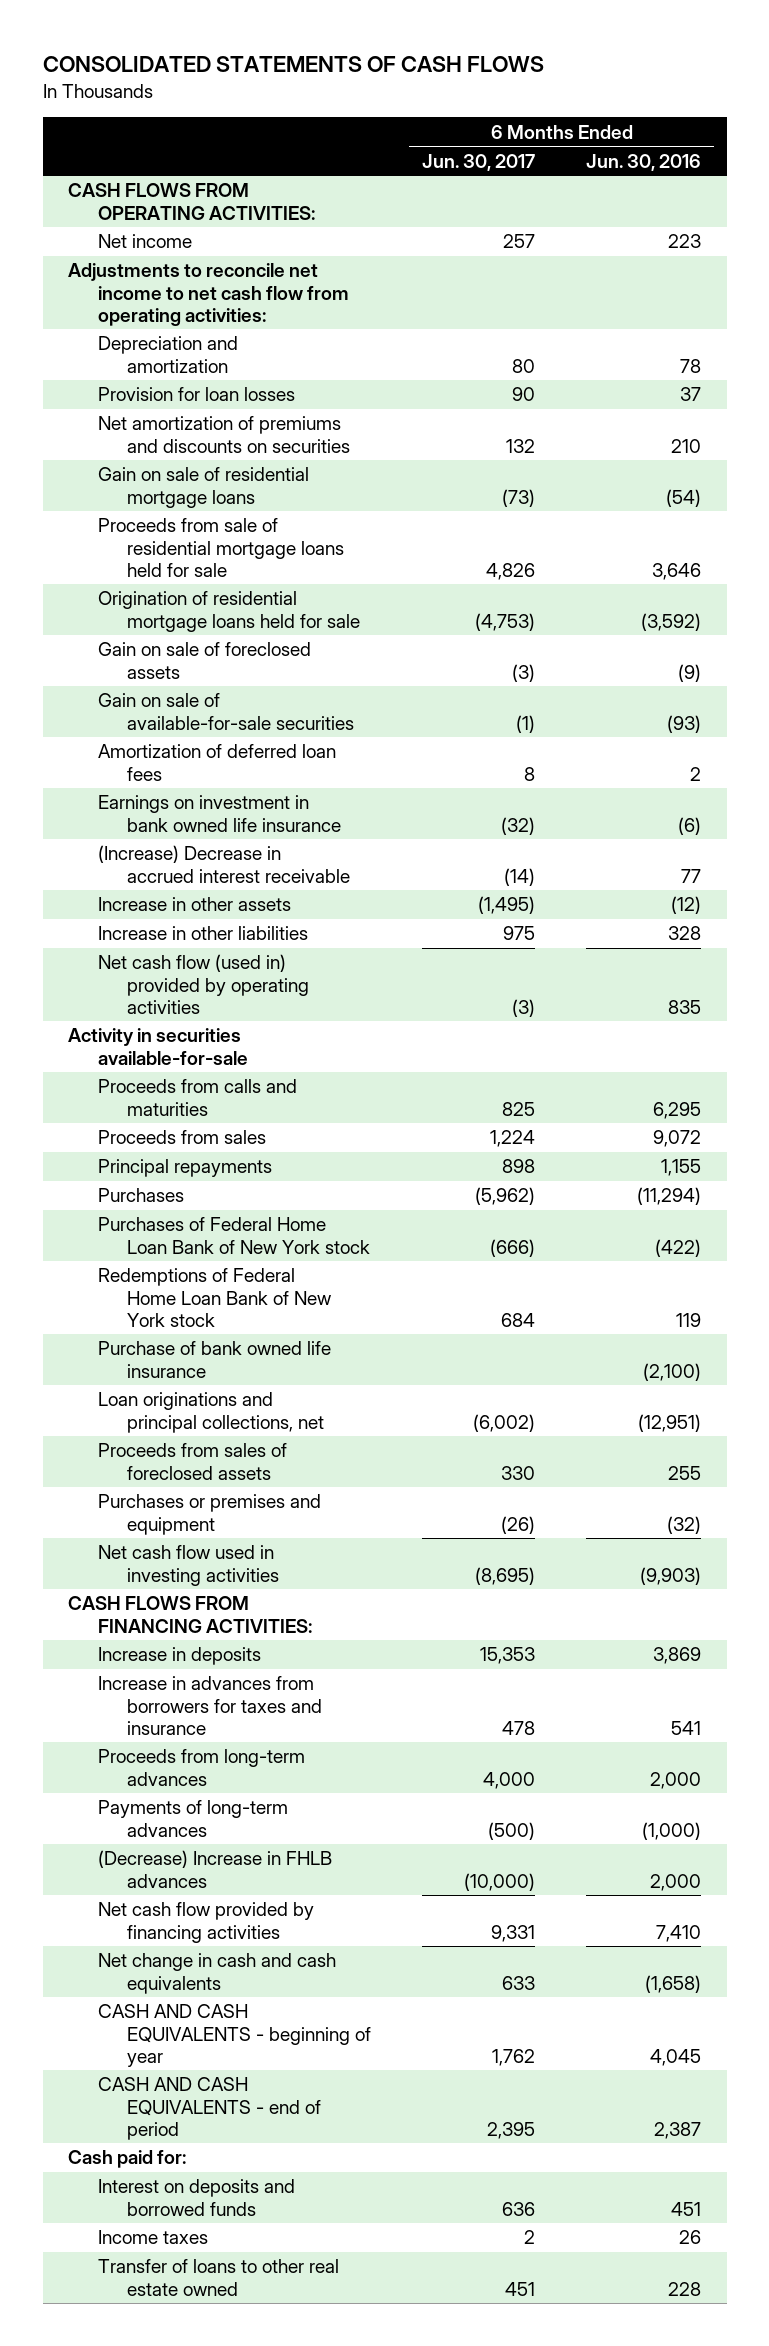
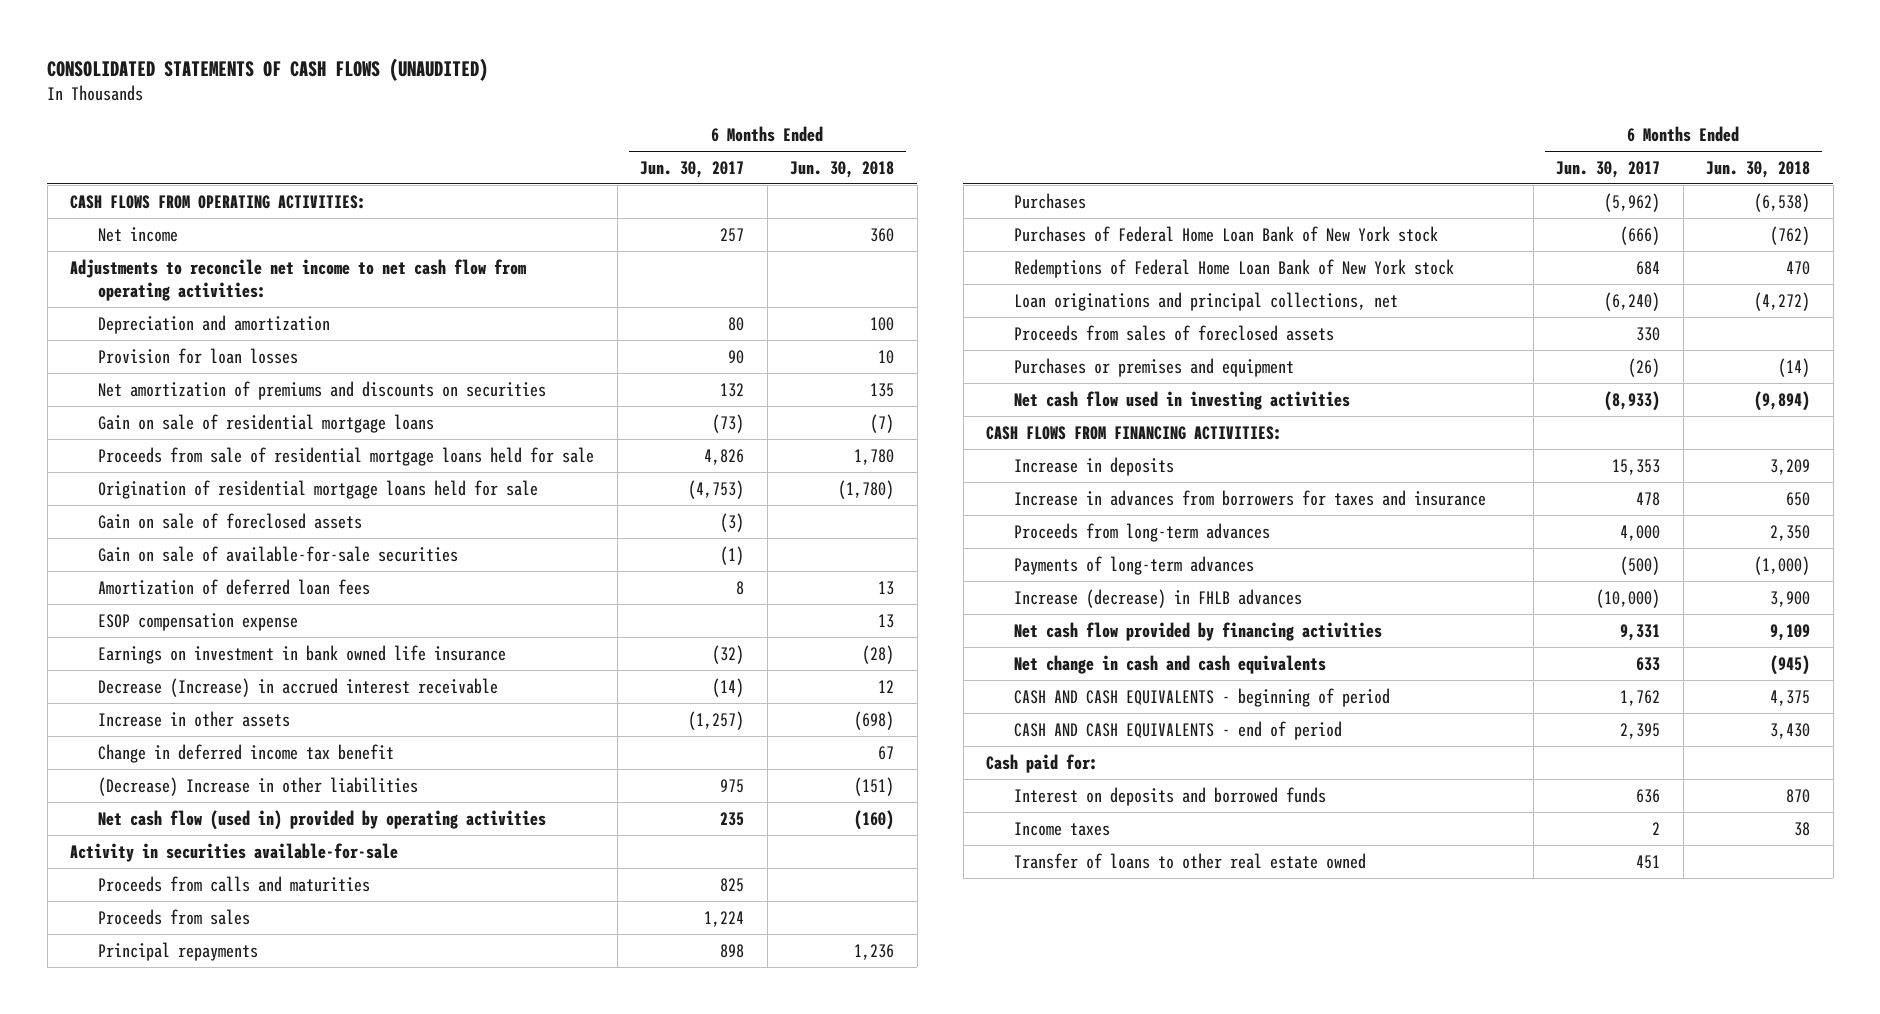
[42,56,544,73] CONSOLIDATED STATEMENTS OF CASH FLOWS -> [47,57,489,81] CONSOLIDATED STATEMENTS OF CASH FLOWS (UNAUDITED)
[586,153,702,171] Jun. 30, 2016 -> none
none -> [790,160,895,178] Jun. 30, 2018
none -> [98,612,299,631] ESOP compensation expense
[97,845,351,883] (Increase) Decrease in accrued interest receivable -> [98,677,499,697] Decrease (Increase) in accrued interest receivable
[478,896,536,915] (1,495) -> [688,710,745,730] (1,257)
none -> [98,743,395,763] Change in deferred income tax benefit
[97,926,308,941] Increase in other liabilities -> [98,776,419,796] (Decrease) Increase in other liabilities
[512,998,536,1017] (3) -> [720,811,745,826] 235
[97,1341,331,1378] Purchase of bank owned life insurance -> none
[473,1413,536,1432] (6,002) -> [1604,291,1661,311] (6,240)
[475,1566,536,1585] (8,695) -> [1604,390,1661,411] (8,933)
[97,1850,332,1888] (Decrease) Increase in FHLB advances -> [1014,588,1303,608] Increase (decrease) in FHLB advances
[97,2004,372,2067] CASH AND CASH EQUIVALENTS - beginning of year -> [1014,687,1391,707] CASH AND CASH EQUIVALENTS - beginning of period

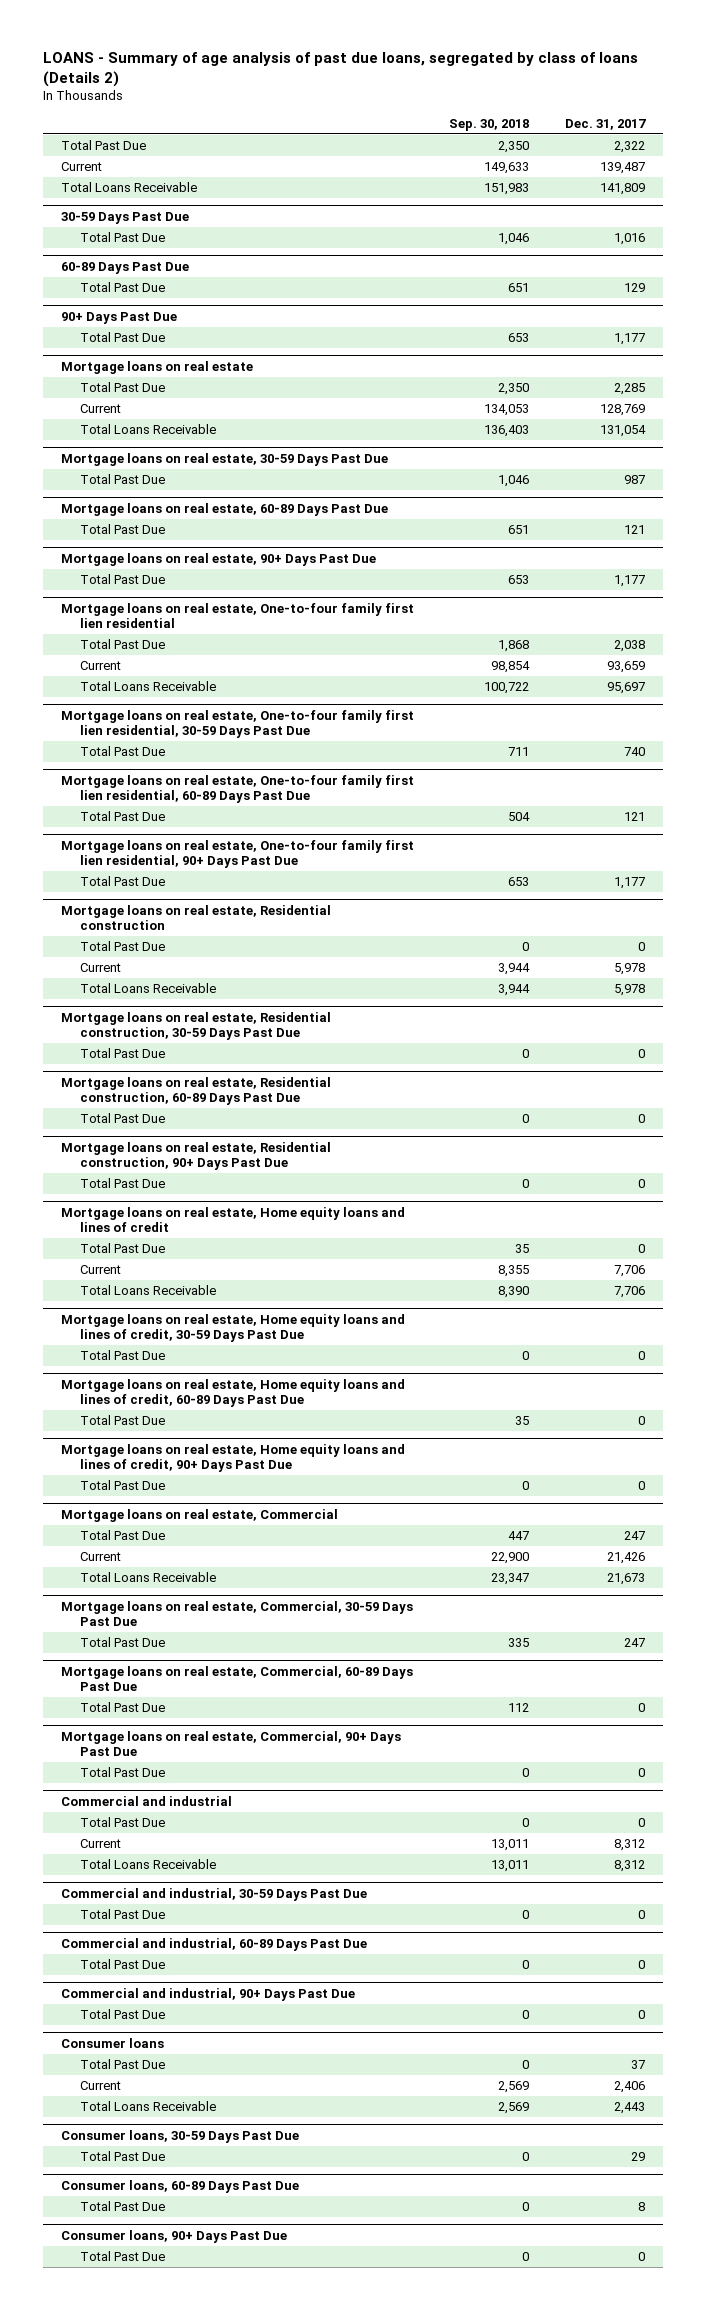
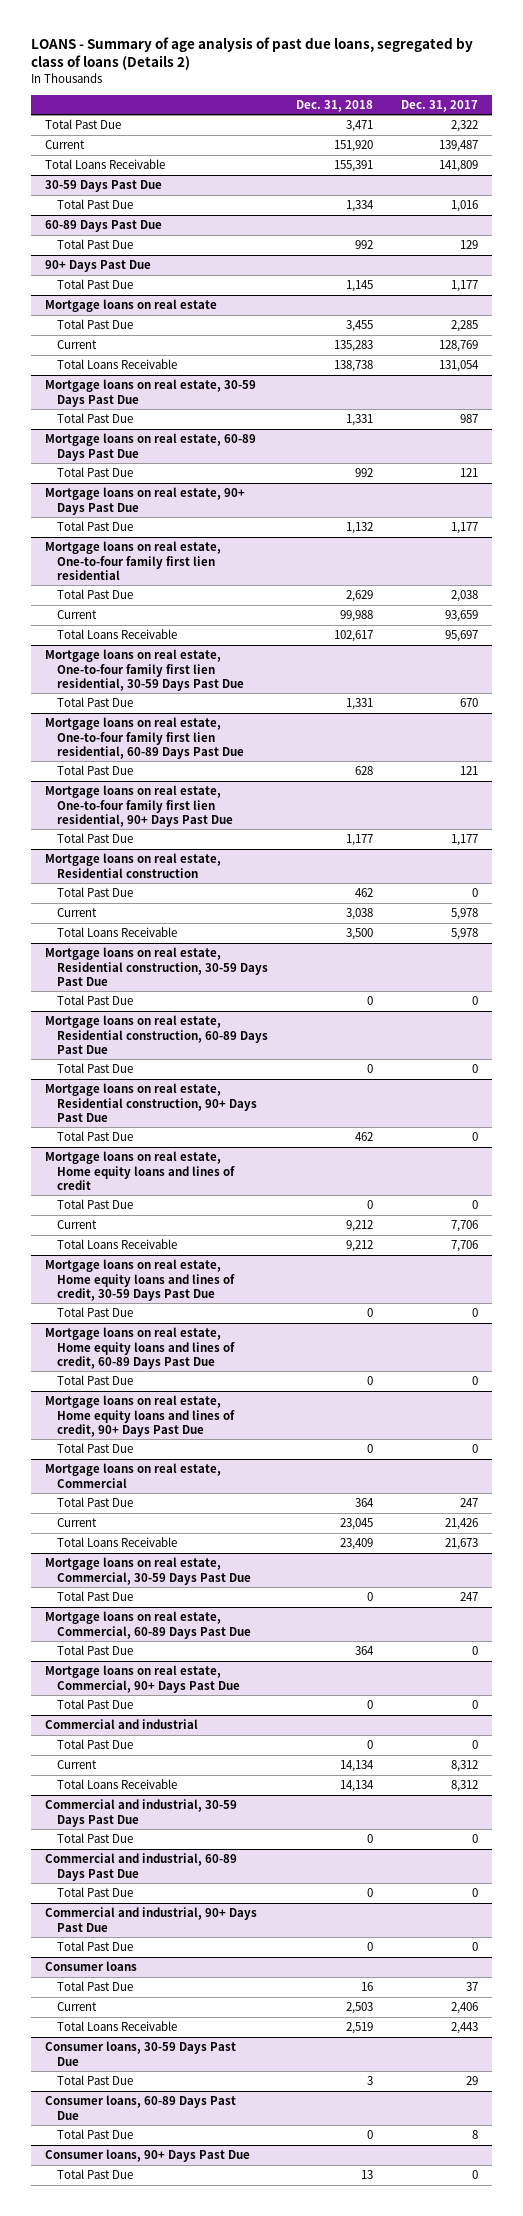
[449,118,530,131] Sep. 30, 2018 -> none
none -> [296,99,374,112] Dec. 31, 2018
[623,747,645,757] 740 -> [460,698,479,708] 670

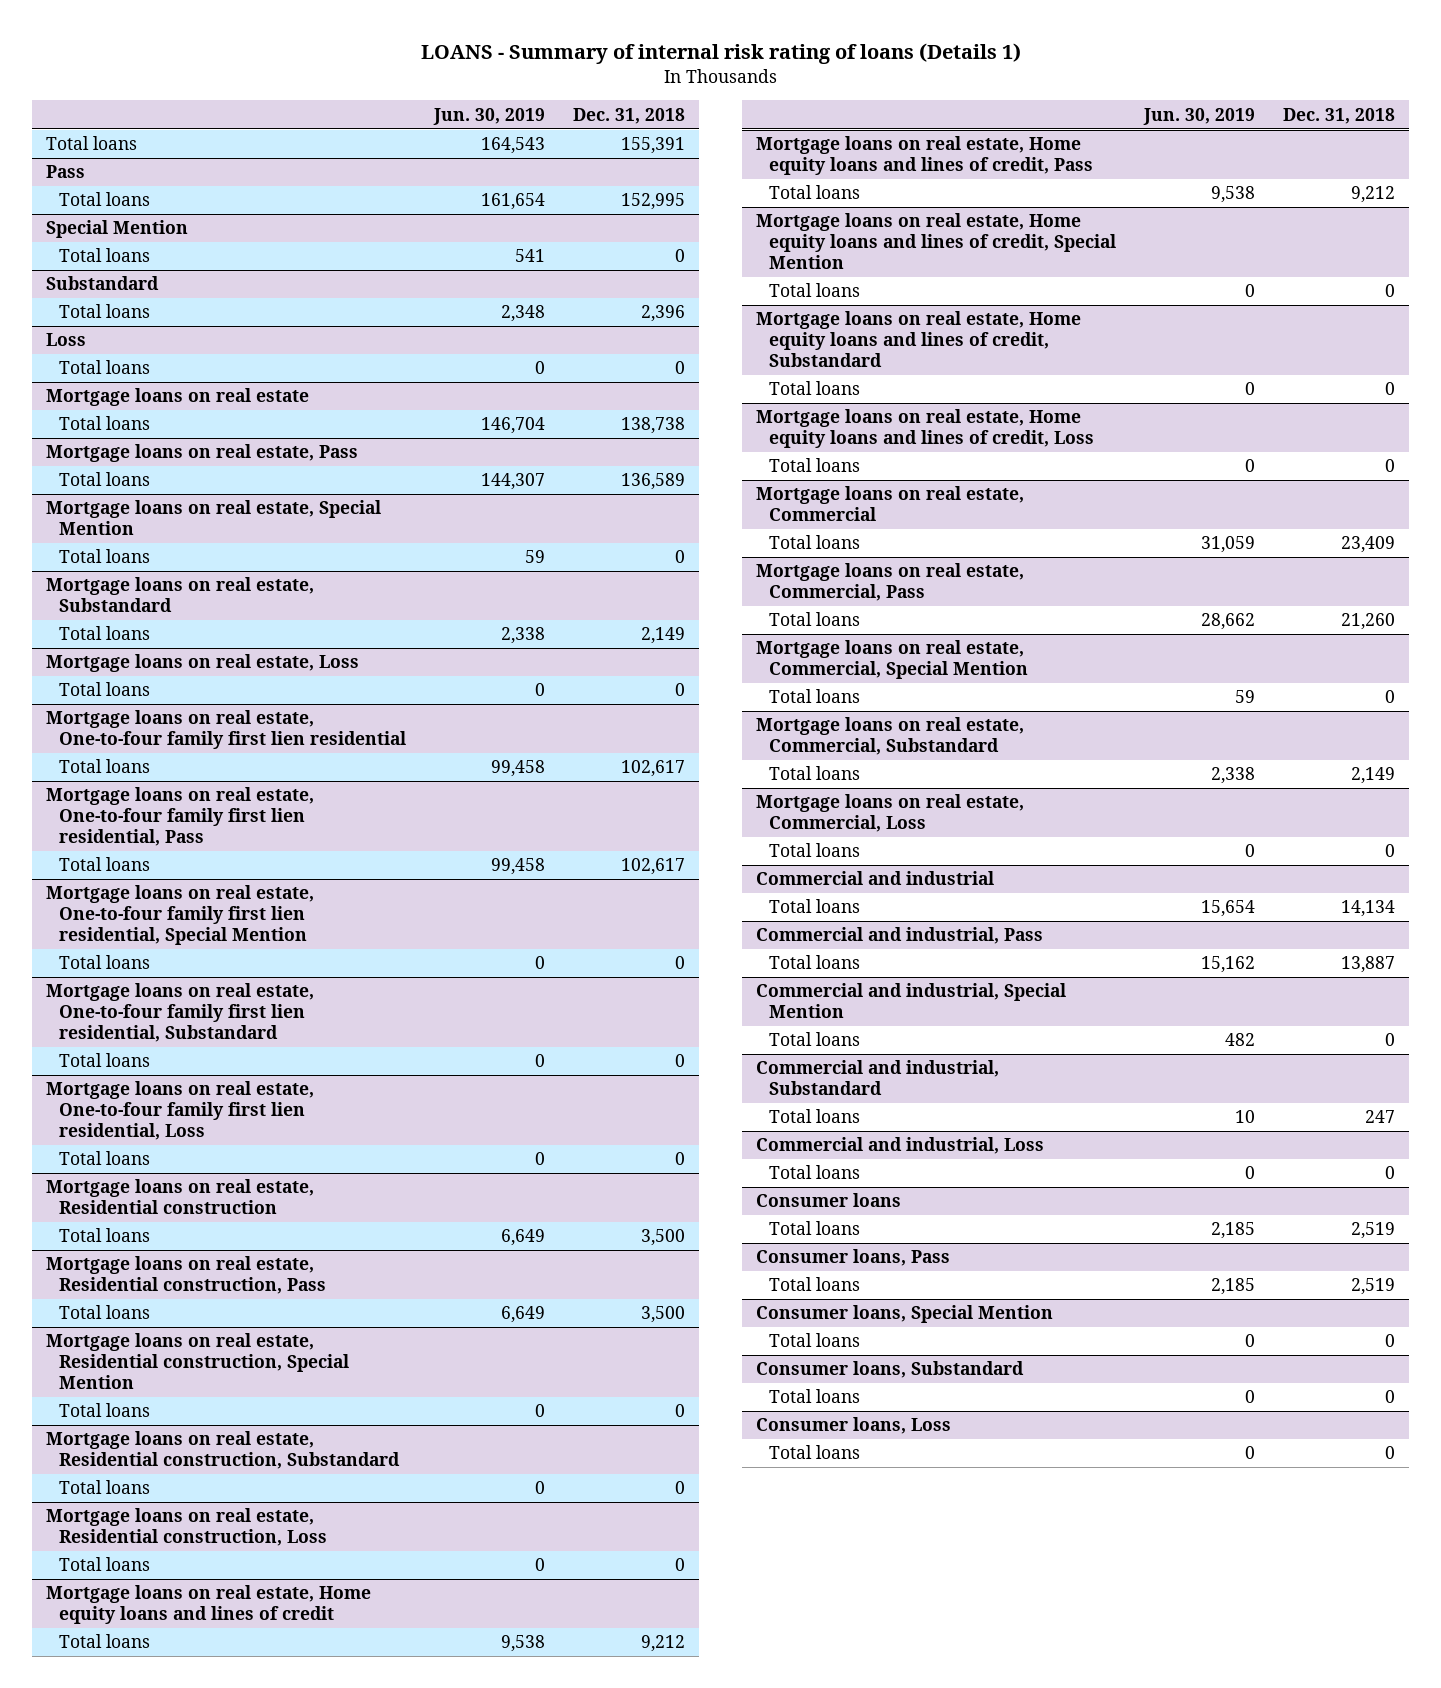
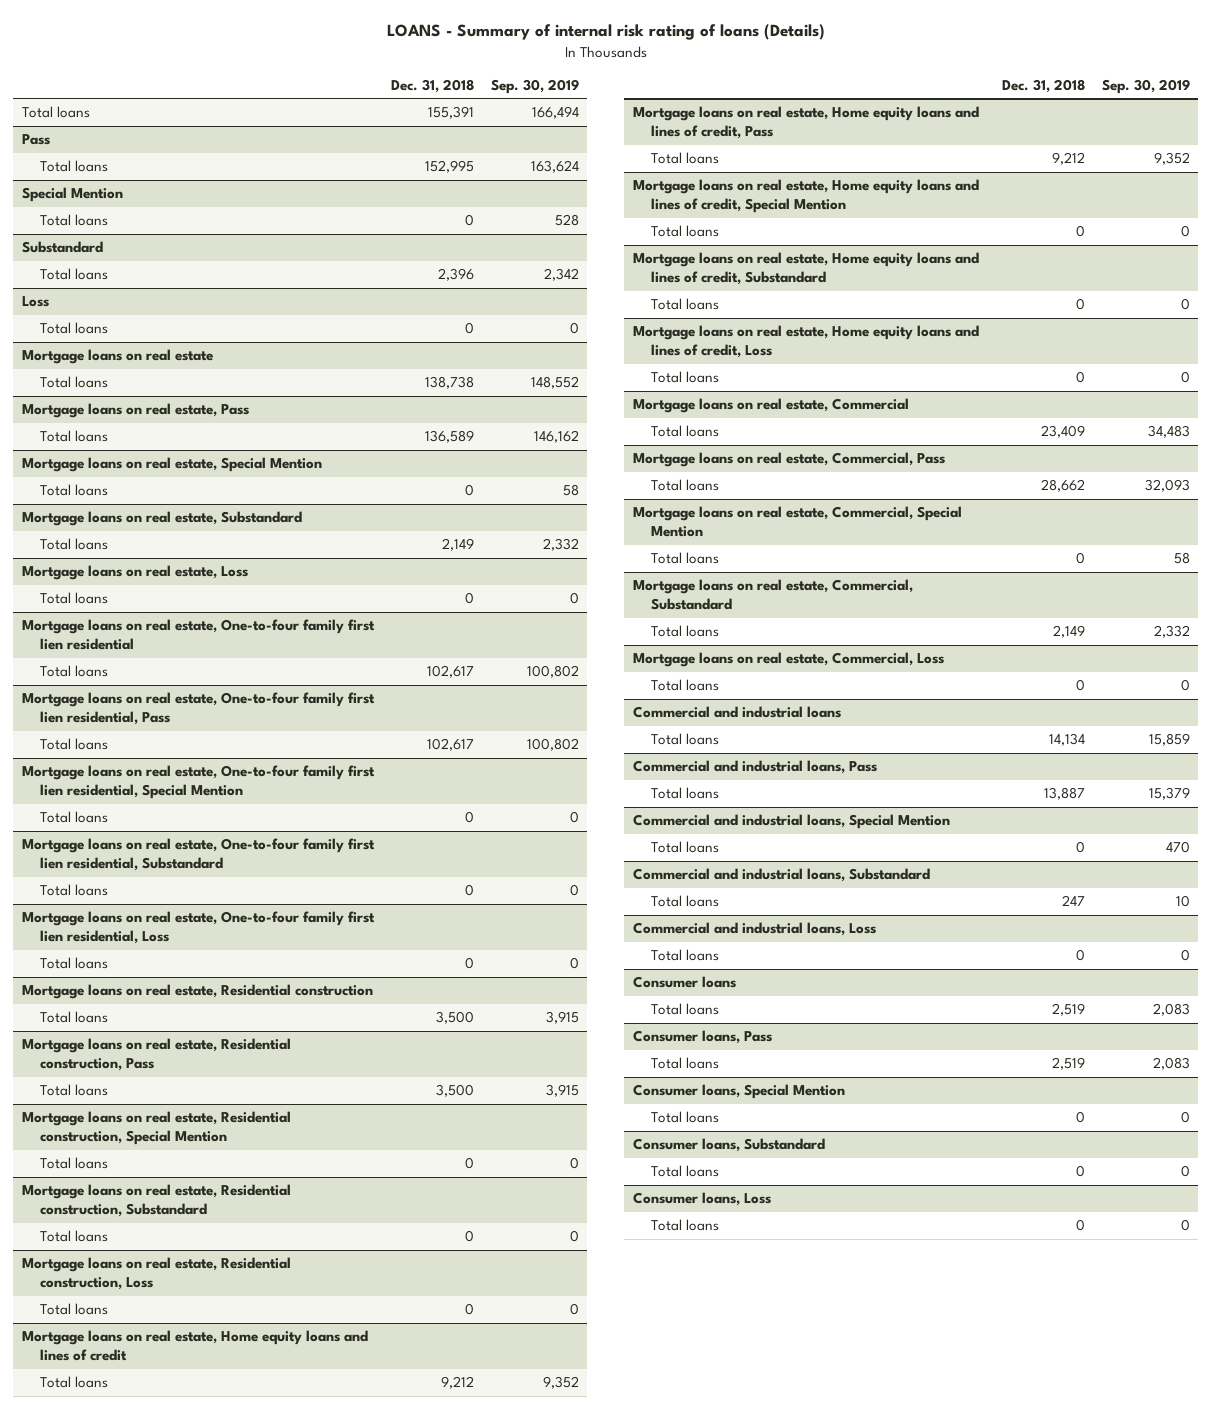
[420,43,1021,65] LOANS - Summary of internal risk rating of loans (Details 1) -> [386,24,825,41] LOANS - Summary of internal risk rating of loans (Details)
[432,107,545,125] Jun. 30, 2019 -> none
none -> [490,78,579,94] Sep. 30, 2019
[1340,613,1395,631] 21,260 -> [1040,479,1085,493] 28,662
[756,871,995,886] Commercial and industrial -> [632,706,841,719] Commercial and industrial loans
[756,927,1044,945] Commercial and industrial, Pass -> [632,760,877,775] Commercial and industrial loans, Pass
[756,983,1067,1019] Commercial and industrial, Special Mention -> [632,814,950,830] Commercial and industrial loans, Special Mention
[756,1060,1000,1096] Commercial and industrial, Substandard -> [632,868,930,883] Commercial and industrial loans, Substandard
[756,1137,1045,1155] Commercial and industrial, Loss -> [632,922,876,937] Commercial and industrial loans, Loss

